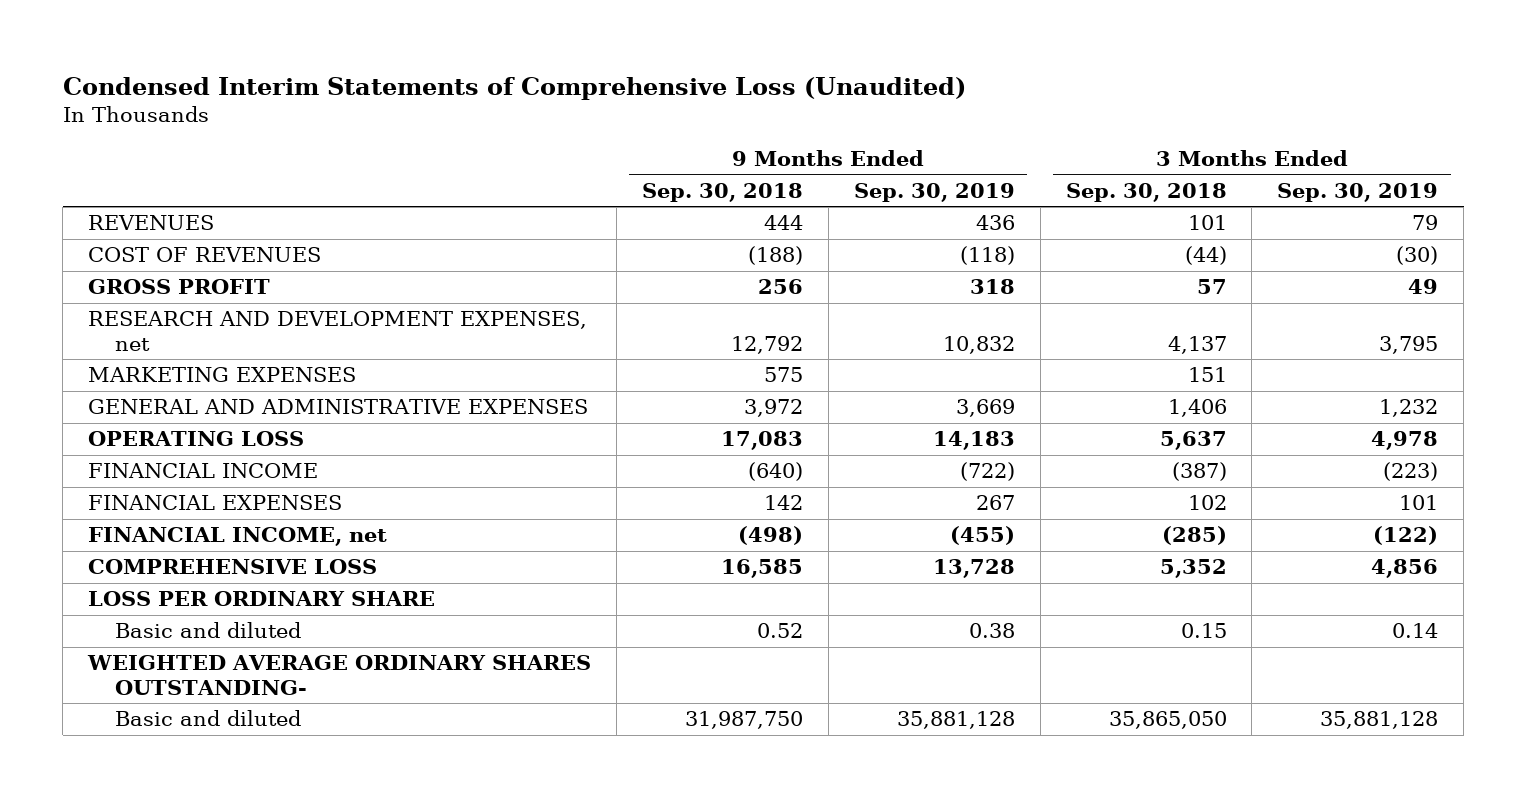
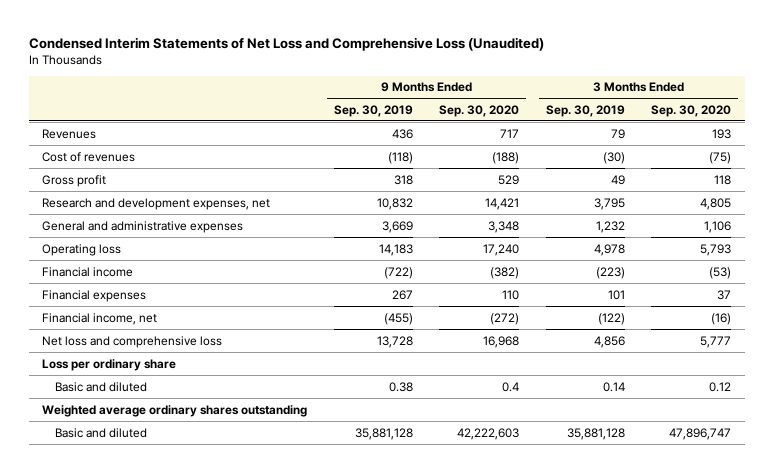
[62,76,966,100] Condensed Interim Statements of Comprehensive Loss (Unaudited) -> [29,36,545,51] Condensed Interim Statements of Net Loss and Comprehensive Loss (Unaudited)
[642,182,804,202] Sep. 30, 2018 -> none
[1065,182,1227,202] Sep. 30, 2018 -> none
none -> [439,104,520,117] Sep. 30, 2020
none -> [651,104,732,117] Sep. 30, 2020
[88,367,357,383] MARKETING EXPENSES -> none
[88,215,215,231] REVENUES -> [42,128,97,139] Revenues
[88,247,322,263] COST OF REVENUES -> [42,151,136,162] Cost of revenues
[88,279,271,295] GROSS PROFIT -> [42,174,107,187] Gross profit
[88,311,588,351] RESEARCH AND DEVELOPMENT EXPENSES, net -> [42,197,271,210] Research and development expenses, net
[88,399,589,415] GENERAL AND ADMINISTRATIVE EXPENSES -> [42,220,244,233] General and administrative expenses
[88,431,305,447] OPERATING LOSS -> [42,243,122,256] Operating loss
[88,463,319,479] FINANCIAL INCOME -> [42,266,134,277] Financial income
[88,495,343,511] FINANCIAL EXPENSES -> [42,289,147,302] Financial expenses
[88,527,388,547] FINANCIAL INCOME, net -> [42,312,158,325] Financial income, net
[88,559,378,575] COMPREHENSIVE LOSS -> [42,335,223,348] Net loss and comprehensive loss
[88,591,436,607] LOSS PER ORDINARY SHARE -> [42,358,177,371] Loss per ordinary share
[87,655,592,695] WEIGHTED AVERAGE ORDINARY SHARES OUTSTANDING- -> [42,404,308,417] Weighted average ordinary shares outstanding

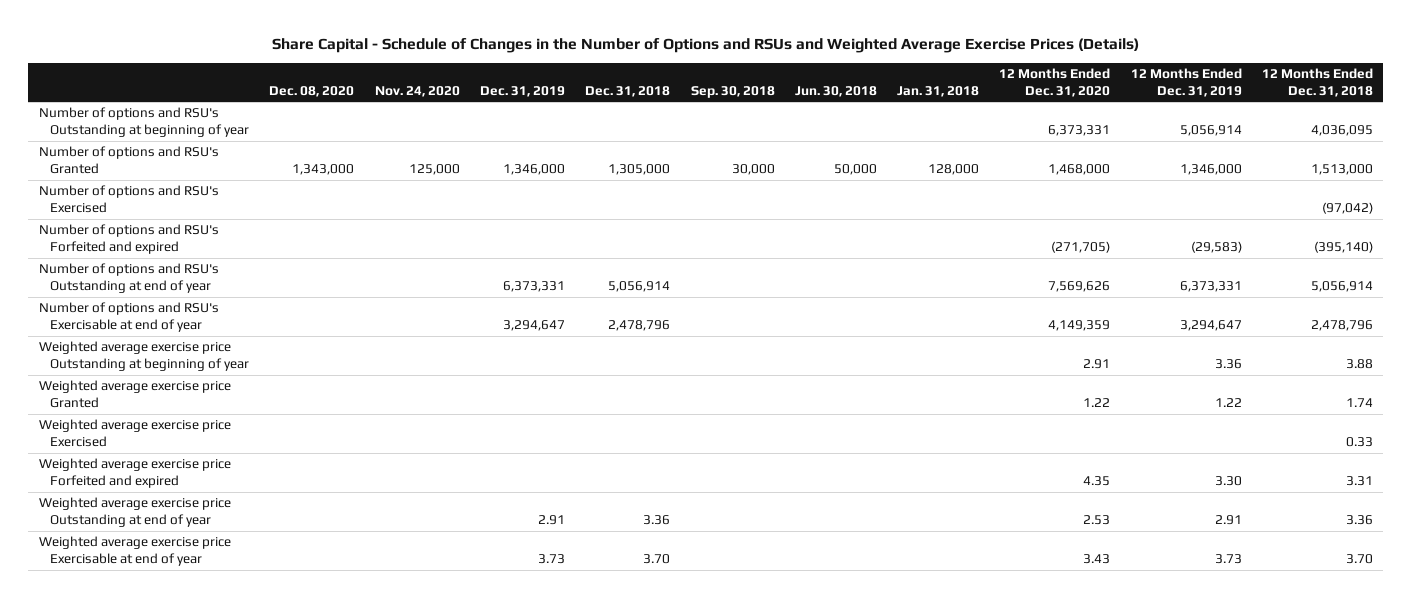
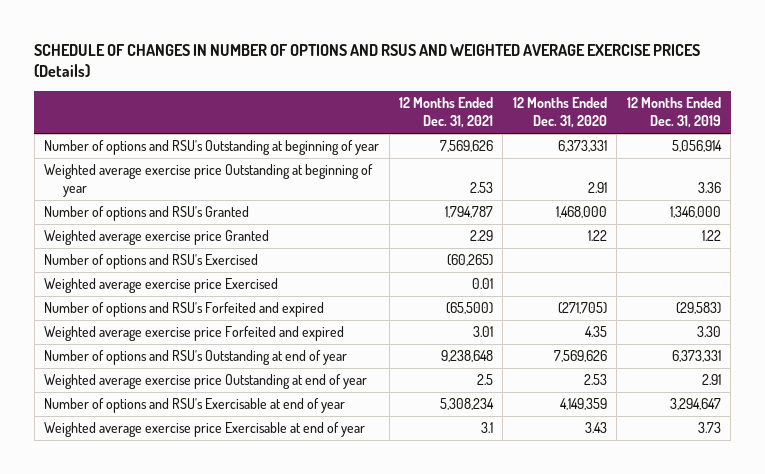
[271,38,1139,54] Share Capital - Schedule of Changes in the Number of Options and RSUs and Weighted Average Exercise Prices (Details) -> [34,43,701,78] SCHEDULE OF CHANGES IN NUMBER OF OPTIONS AND RSUS AND WEIGHTED AVERAGE EXERCISE PRICES (Details)
[269,86,355,98] Dec. 08, 2020 -> none
[374,86,460,98] Nov. 24, 2020 -> none
[479,86,565,98] Dec. 31, 2019 -> none
[585,86,671,98] Dec. 31, 2018 -> none
[690,86,775,99] Sep. 30, 2018 -> none
[794,86,877,98] Jun. 30, 2018 -> none
[897,86,980,98] Jan. 31, 2018 -> none
[1261,67,1373,98] 12 Months Ended Dec. 31, 2018 -> none
none -> [399,97,494,129] 12 Months Ended Dec. 31, 2021
[38,146,219,175] Number of options and RSU's Granted -> [44,206,250,222] Number of options and RSU's Granted
[38,185,219,214] Number of options and RSU's Exercised -> [44,254,259,270] Number of options and RSU's Exercised
[38,224,219,255] Number of options and RSU's Forfeited and expired -> [44,302,325,318] Number of options and RSU's Forfeited and expired
[38,263,219,294] Number of options and RSU's Outstanding at end of year -> [44,350,348,366] Number of options and RSU's Outstanding at end of year
[38,302,219,333] Number of options and RSU's Exercisable at end of year -> [44,398,346,414] Number of options and RSU's Exercisable at end of year

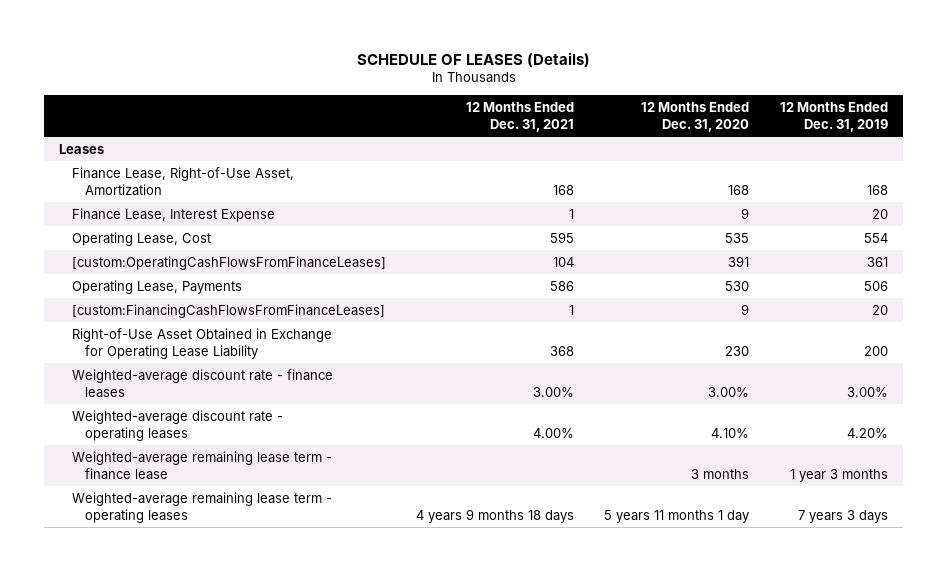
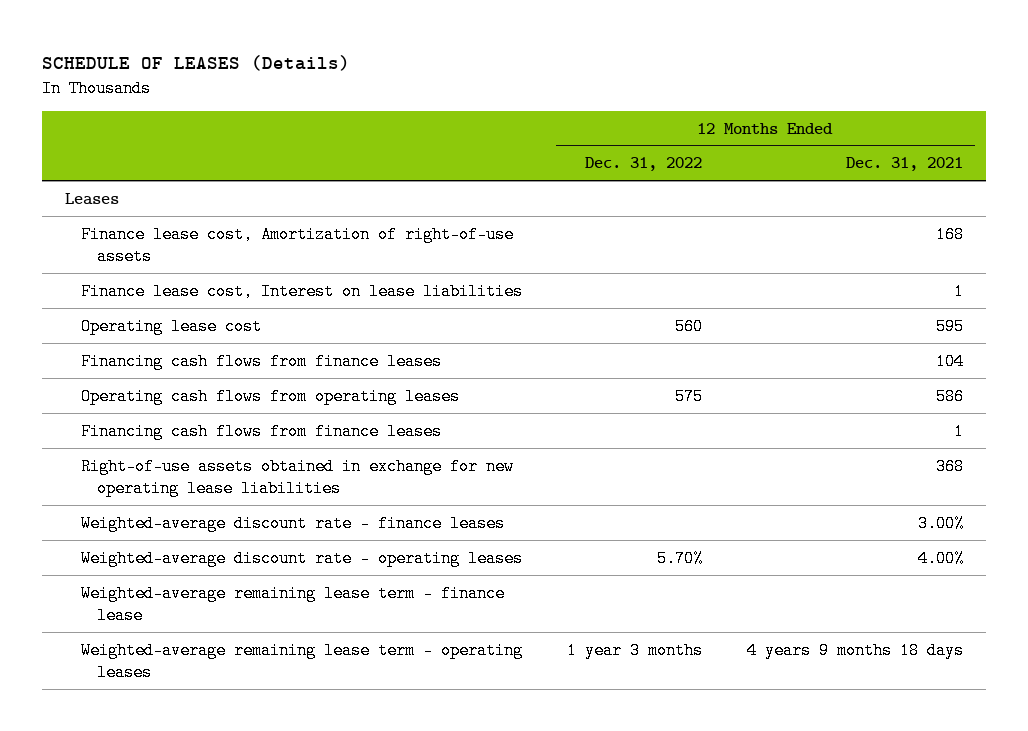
[641,102,750,133] 12 Months Ended Dec. 31, 2020 -> none
[779,102,888,133] 12 Months Ended Dec. 31, 2019 -> none
none -> [585,157,703,172] Dec. 31, 2022
[71,166,294,196] Finance Lease, Right-of-Use Asset, Amortization -> [80,225,514,265] Finance lease cost, Amortization of right-of-use assets
[71,207,275,222] Finance Lease, Interest Expense -> [80,282,523,300] Finance lease cost, Interest on lease liabilities
[71,231,211,246] Operating Lease, Cost -> [80,317,262,335] Operating lease cost
[71,255,386,270] [custom:OperatingCashFlowsFromFinanceLeases] -> [80,352,442,370] Financing cash flows from finance leases
[71,279,242,294] Operating Lease, Payments -> [80,387,460,405] Operating cash flows from operating leases
[71,303,385,318] [custom:FinancingCashFlowsFromFinanceLeases] -> [80,422,442,440] Financing cash flows from finance leases
[71,327,332,359] Right-of-Use Asset Obtained in Exchange for Operating Lease Liability -> [80,457,514,497] Right-of-use assets obtained in exchange for new operating lease liabilities

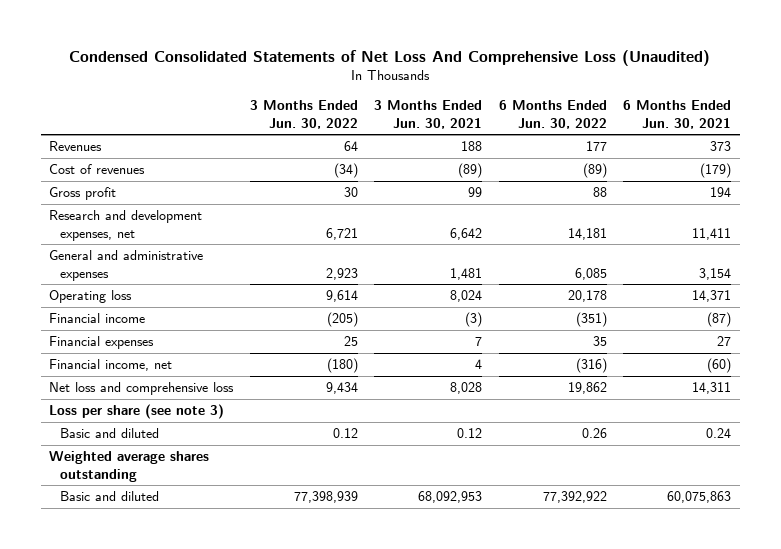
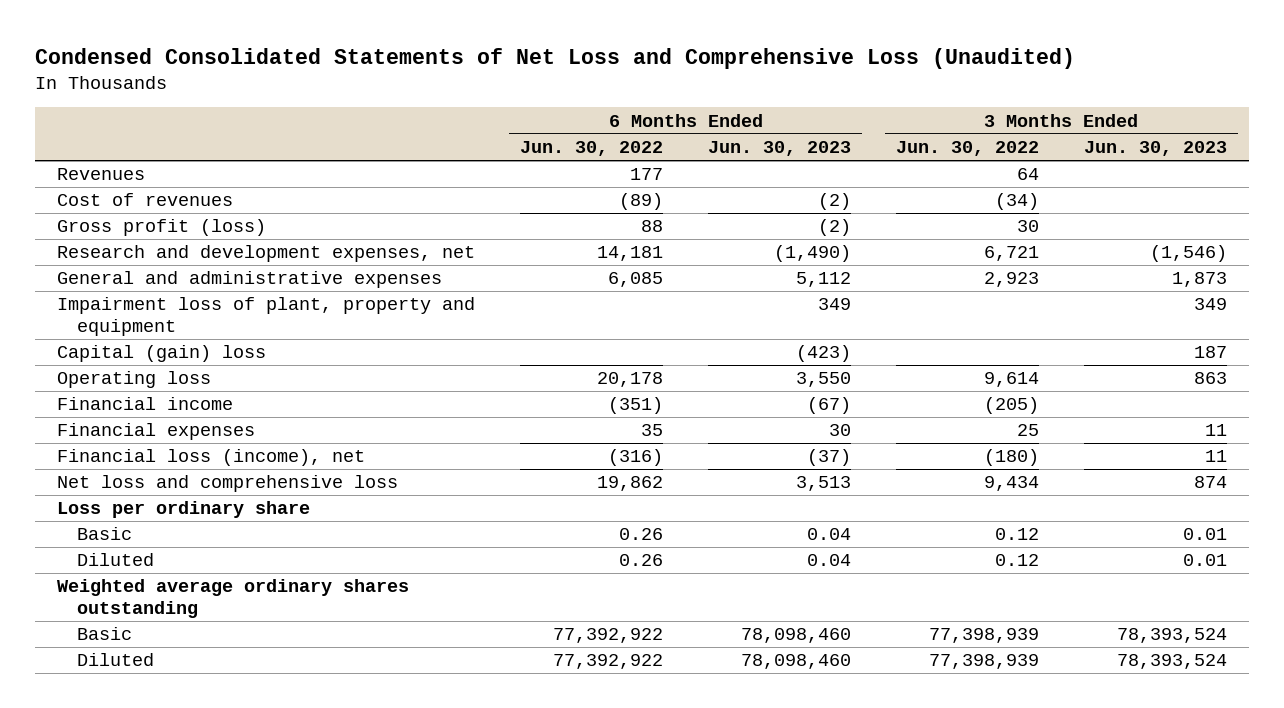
[69,50,711,67] Condensed Consolidated Statements of Net Loss And Comprehensive Loss (Unaudited) -> [35,47,1076,69] Condensed Consolidated Statements of Net Loss and Comprehensive Loss (Unaudited)
[374,100,483,129] 3 Months Ended Jun. 30, 2021 -> none
[623,100,732,129] 6 Months Ended Jun. 30, 2021 -> none
none -> [708,141,852,157] Jun. 30, 2023
none -> [1083,141,1227,157] Jun. 30, 2023
[49,187,117,201] Gross profit -> [57,219,267,237] Gross profit (loss)
none -> [57,297,476,336] Impairment loss of plant, property and equipment
none -> [57,345,267,363] Capital (gain) loss
[49,359,173,372] Financial income, net -> [57,449,366,467] Financial loss (income), net
[49,404,225,420] Loss per share (see note 3) -> [57,501,311,519] Loss per ordinary share
[60,428,160,439] Basic and diluted -> [77,527,133,541] Basic
none -> [77,553,155,567] Diluted
[49,451,210,482] Weighted average shares outstanding -> [57,579,410,618] Weighted average ordinary shares outstanding
[60,491,160,502] Basic and diluted -> [77,627,133,641] Basic
none -> [77,653,155,667] Diluted

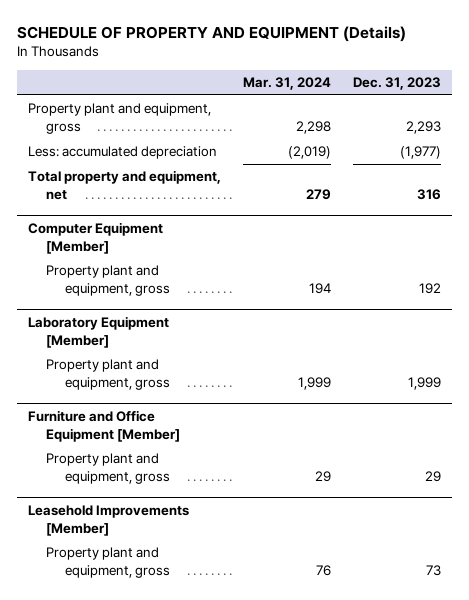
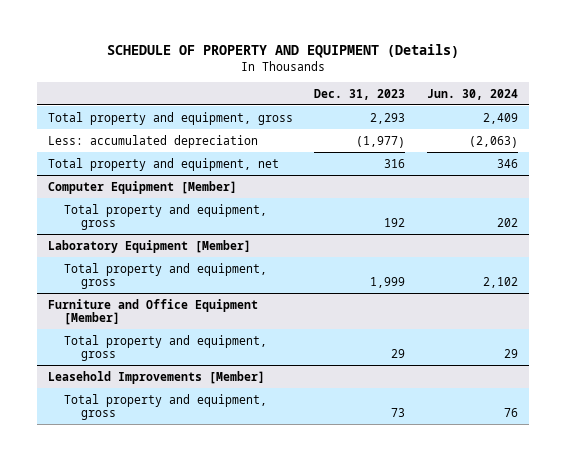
[243,77,332,91] Mar. 31, 2024 -> none
none -> [426,88,518,100] Jun. 30, 2024
[28,103,212,134] Property plant and equipment, gross -> [47,111,293,125] Total property and equipment, gross
[46,265,170,296] Property plant and equipment, gross -> [64,203,268,231] Total property and equipment, gross
[46,359,170,390] Property plant and equipment, gross -> [64,262,268,290] Total property and equipment, gross
[46,453,170,484] Property plant and equipment, gross -> [64,334,268,362] Total property and equipment, gross
[46,547,170,578] Property plant and equipment, gross -> [64,393,268,421] Total property and equipment, gross

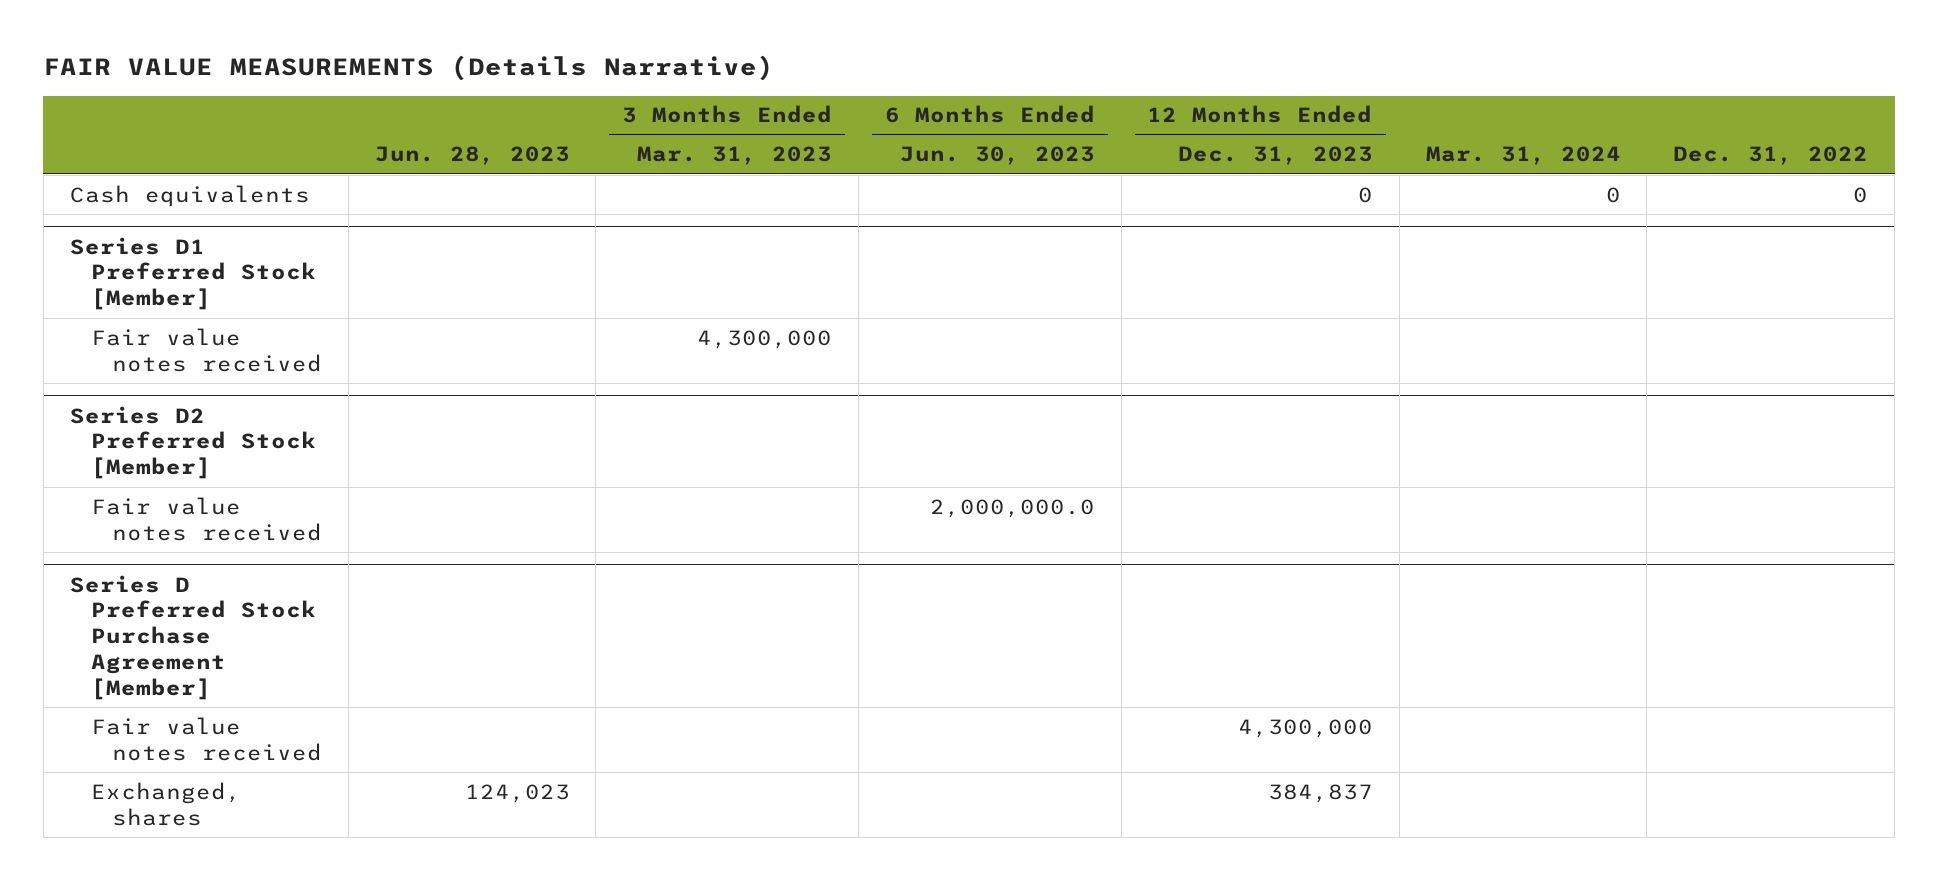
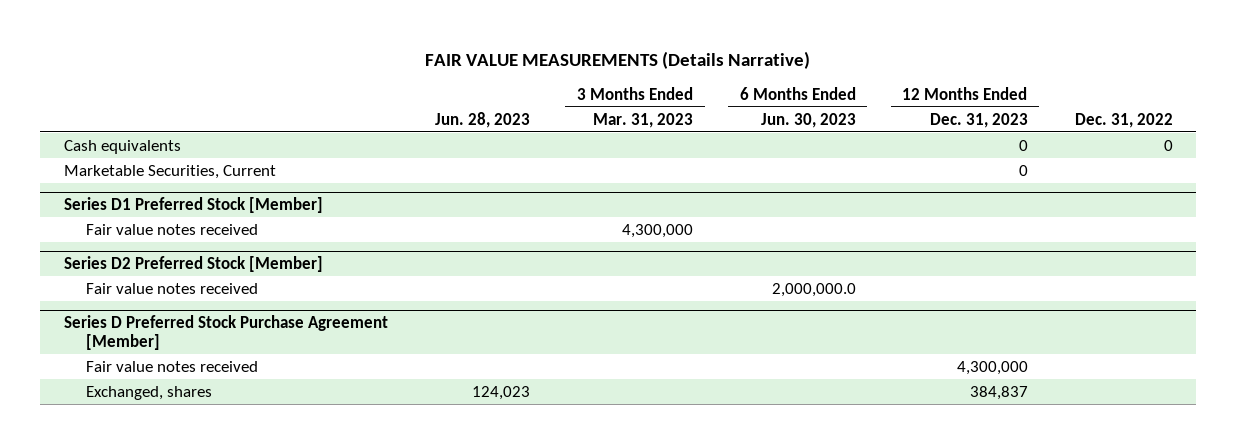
[1425,146,1621,166] Mar. 31, 2024 -> none
none -> [63,164,276,179] Marketable Securities, Current

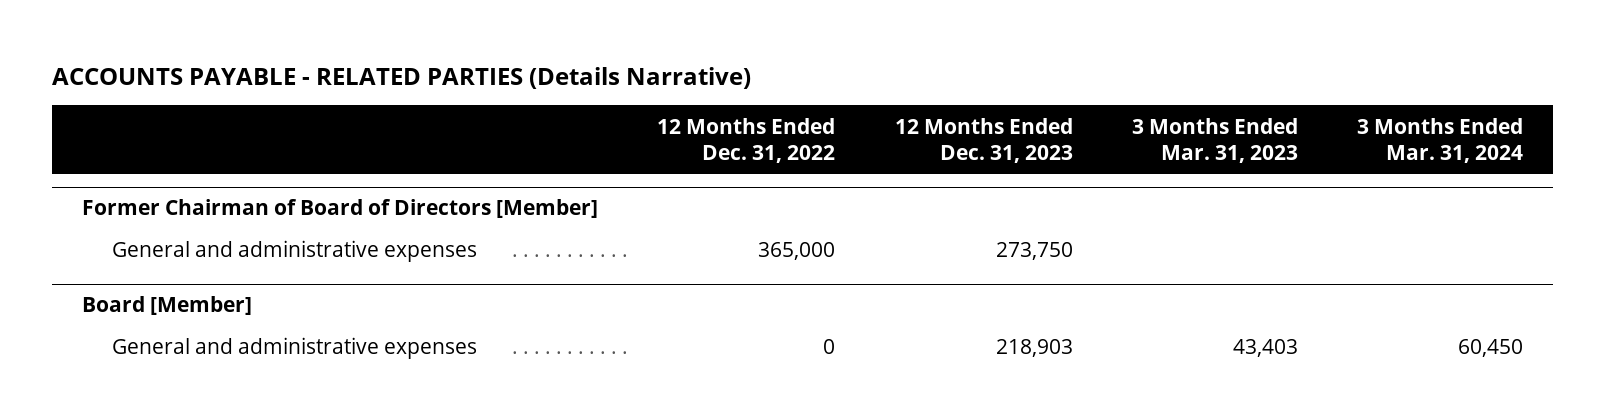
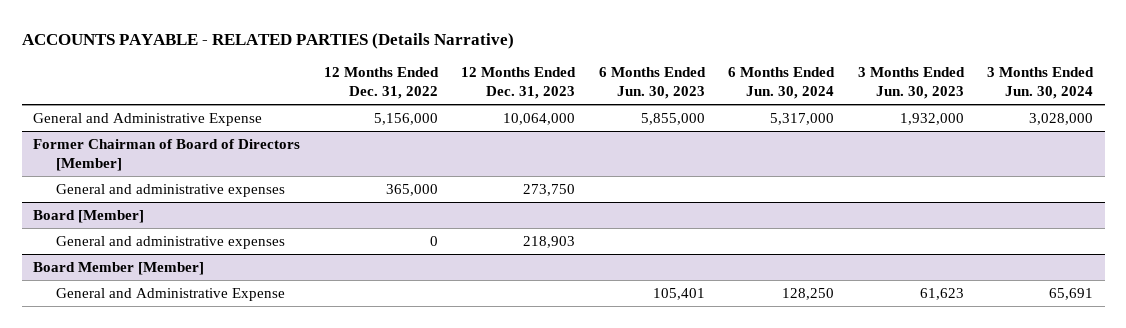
[1131,117,1298,163] 3 Months Ended Mar. 31, 2023 -> none
[1357,117,1524,163] 3 Months Ended Mar. 31, 2024 -> none
none -> [598,67,706,100] 6 Months Ended Jun. 30, 2023
none -> [728,67,836,100] 6 Months Ended Jun. 30, 2024
none -> [857,67,965,100] 3 Months Ended Jun. 30, 2023
none -> [986,67,1094,100] 3 Months Ended Jun. 30, 2024
none -> [33,112,263,126] General and Administrative Expense
none -> [33,261,205,275] Board Member [Member]
none -> [56,287,286,301] General and Administrative Expense

